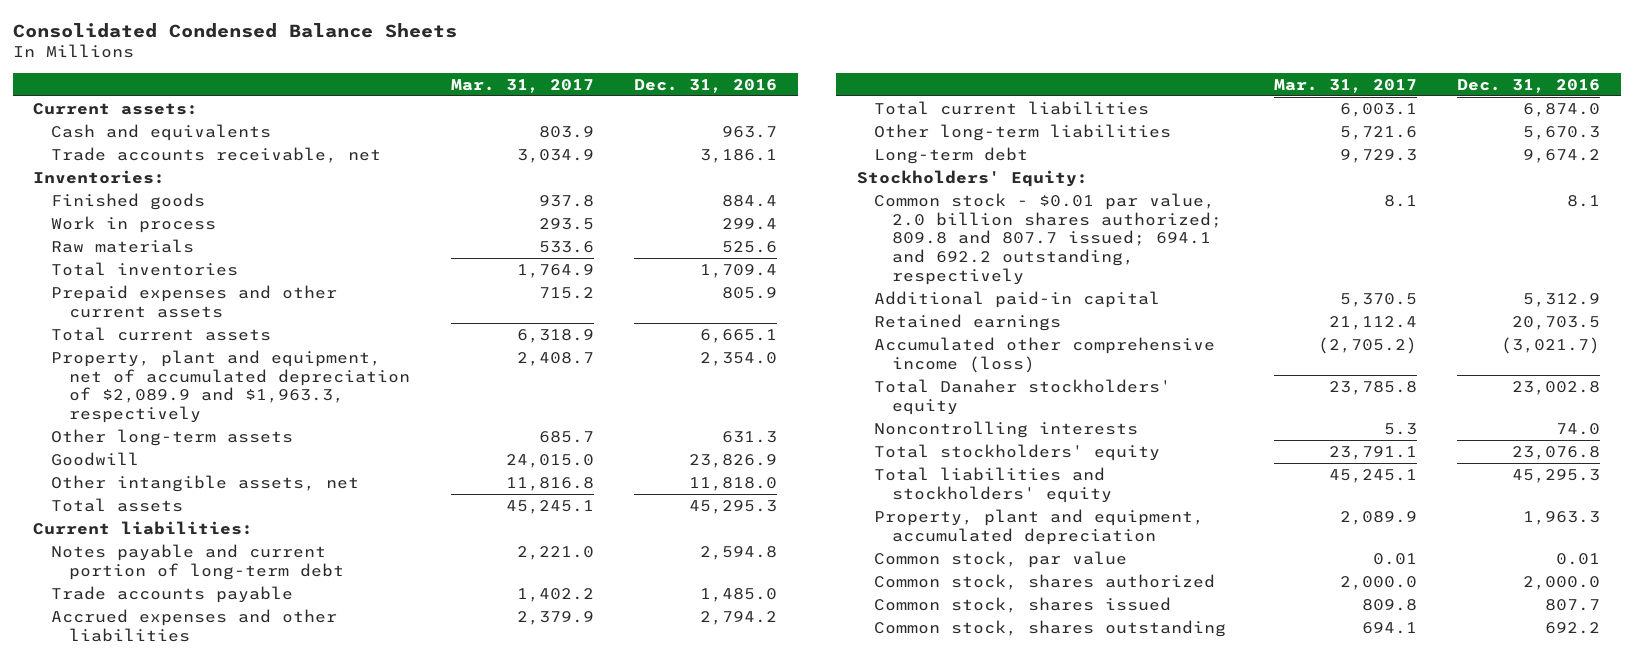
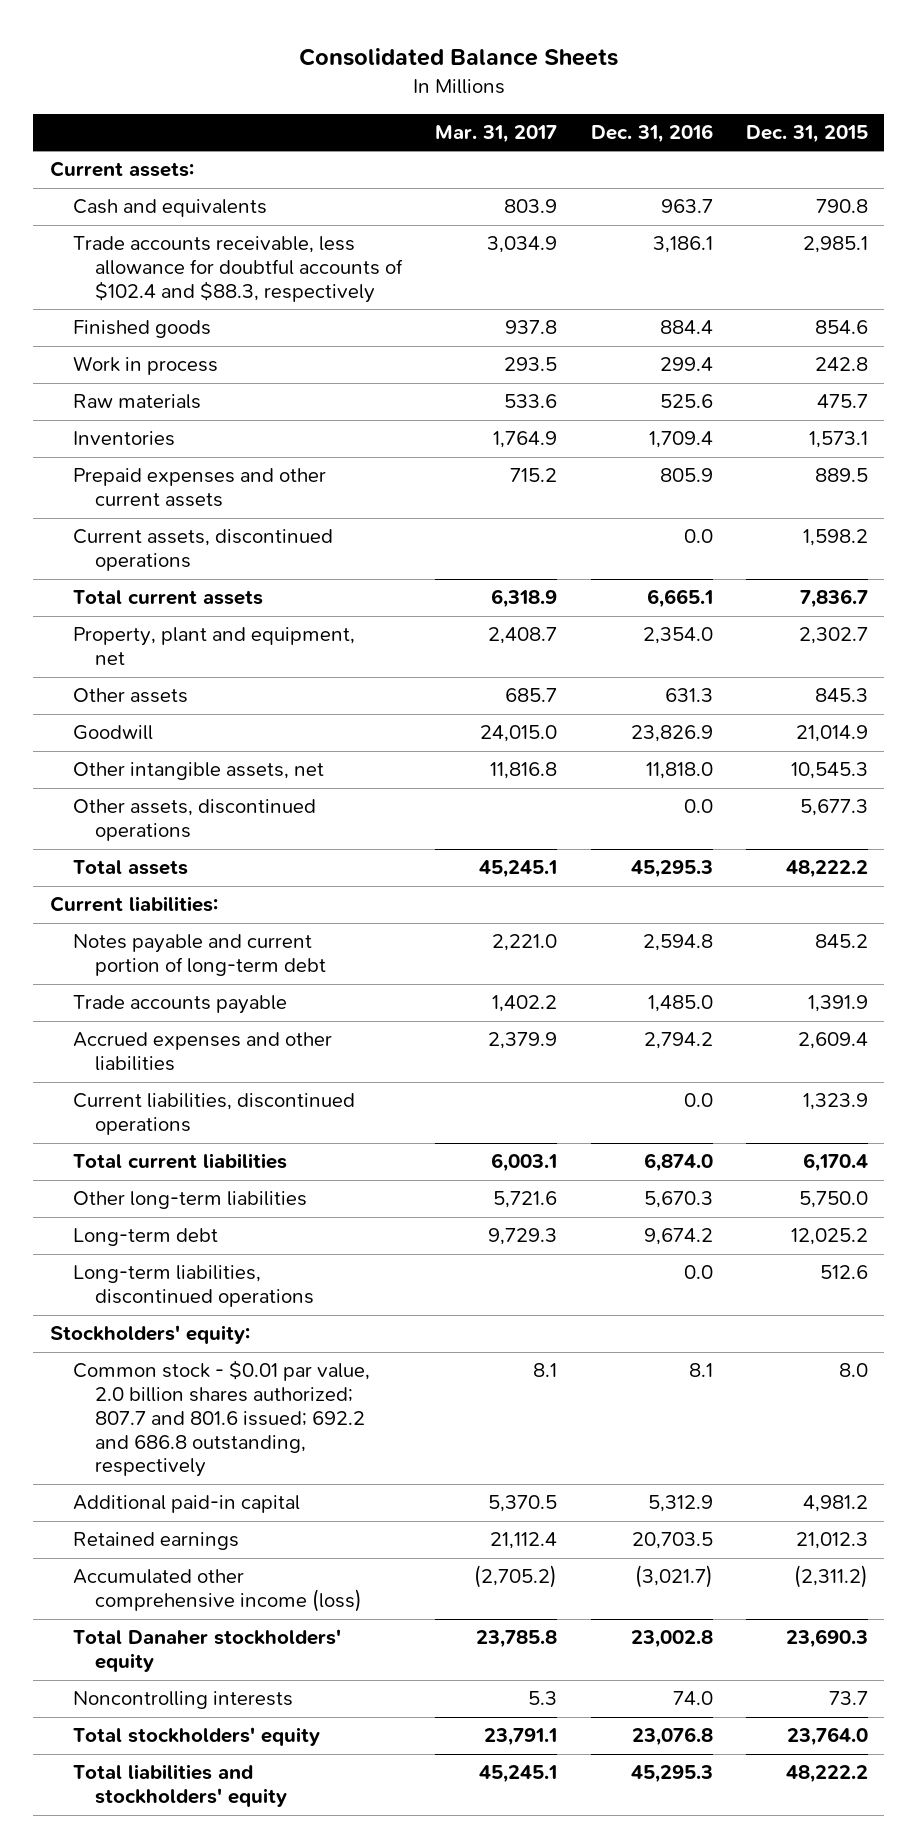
[13,22,458,38] Consolidated Condensed Balance Sheets -> [298,48,618,67] Consolidated Balance Sheets
none -> [745,124,868,143] Dec. 31, 2015
[33,170,166,185] Inventories: -> none
[51,147,382,164] Trade accounts receivable, net -> [72,236,404,303] Trade accounts receivable, less allowance for doubtful accounts of $102.4 and $88.3, respectively
[51,262,239,277] Total inventories -> [72,431,175,447] Inventories
none -> [72,529,333,572] Current assets, discontinued operations
[51,350,410,424] Property, plant and equipment, net of accumulated depreciation of $2,089.9 and $1,963.3, respectively -> [72,627,355,666] Property, plant and equipment, net
[51,429,294,447] Other long-term assets -> [72,688,188,704] Other assets
none -> [72,799,316,842] Other assets, discontinued operations
none -> [72,1093,355,1136] Current liabilities, discontinued operations
none -> [72,1265,315,1308] Long-term liabilities, discontinued operations
[856,170,1088,188] Stockholders' Equity: -> [49,1325,250,1345] Stockholders' equity:
[874,193,1222,285] Common stock - $0.01 par value, 2.0 billion shares authorized; 809.8 and 807.7 issued; 694.1 and 692.2 outstanding, respectively -> [72,1360,370,1478] Common stock - $0.01 par value, 2.0 billion shares authorized; 807.7 and 801.6 issued; 692.2 and 686.8 outstanding, respectively
[874,509,1205,545] Property, plant and equipment, accumulated depreciation -> none
[874,551,1128,569] Common stock, par value -> none
[874,574,1216,591] Common stock, shares authorized -> none
[874,597,1172,614] Common stock, shares issued -> none
[874,620,1227,638] Common stock, shares outstanding -> none

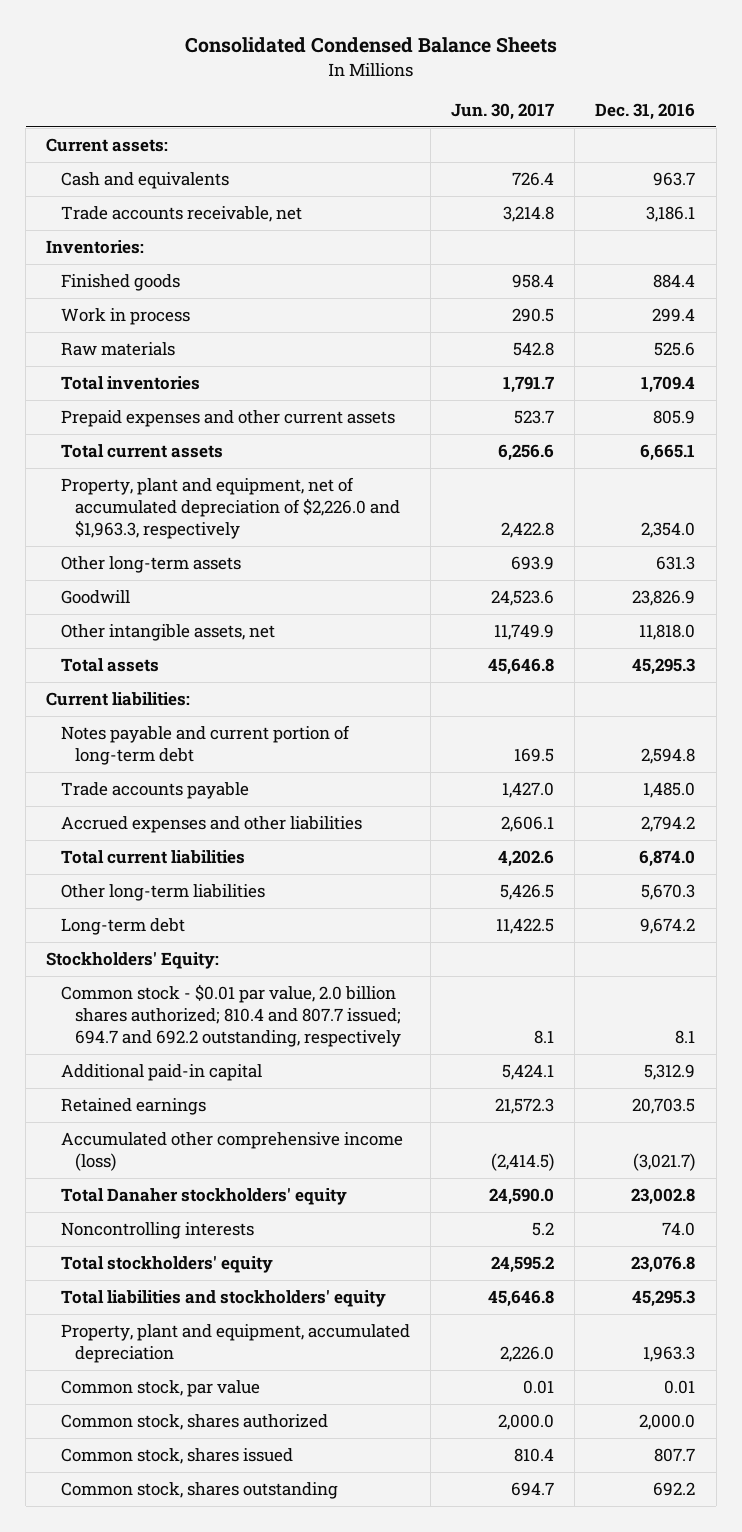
[298,48,618,67] Consolidated Balance Sheets -> [184,37,557,54] Consolidated Condensed Balance Sheets
[435,124,558,143] Mar. 31, 2017 -> none
[745,124,868,143] Dec. 31, 2015 -> none
none -> [451,102,555,120] Jun. 30, 2017
[72,236,404,303] Trade accounts receivable, less allowance for doubtful accounts of $102.4 and $88.3, respectively -> [60,206,302,223] Trade accounts receivable, net
none -> [46,240,145,255] Inventories:
[72,431,175,447] Inventories -> [60,376,200,391] Total inventories
[72,529,333,572] Current assets, discontinued operations -> none
[72,627,355,666] Property, plant and equipment, net -> [60,477,401,540] Property, plant and equipment, net of accumulated depreciation of $2,226.0 and $1,963.3, respectively
[72,688,188,704] Other assets -> [60,556,241,574] Other long-term assets
[72,799,316,842] Other assets, discontinued operations -> none
[72,1093,355,1136] Current liabilities, discontinued operations -> none
[72,1265,315,1308] Long-term liabilities, discontinued operations -> none
[49,1325,250,1345] Stockholders' equity: -> [46,952,220,970] Stockholders' Equity:
[72,1360,370,1478] Common stock - $0.01 par value, 2.0 billion shares authorized; 807.7 and 801.6 issued; 692.2 and 686.8 outstanding, respectively -> [60,984,402,1048] Common stock - $0.01 par value, 2.0 billion shares authorized; 810.4 and 807.7 issued; 694.7 and 692.2 outstanding, respectively
none -> [60,1324,410,1364] Property, plant and equipment, accumulated depreciation
none -> [60,1380,260,1398] Common stock, par value
none -> [60,1414,328,1431] Common stock, shares authorized
none -> [60,1448,293,1465] Common stock, shares issued
none -> [60,1482,338,1500] Common stock, shares outstanding

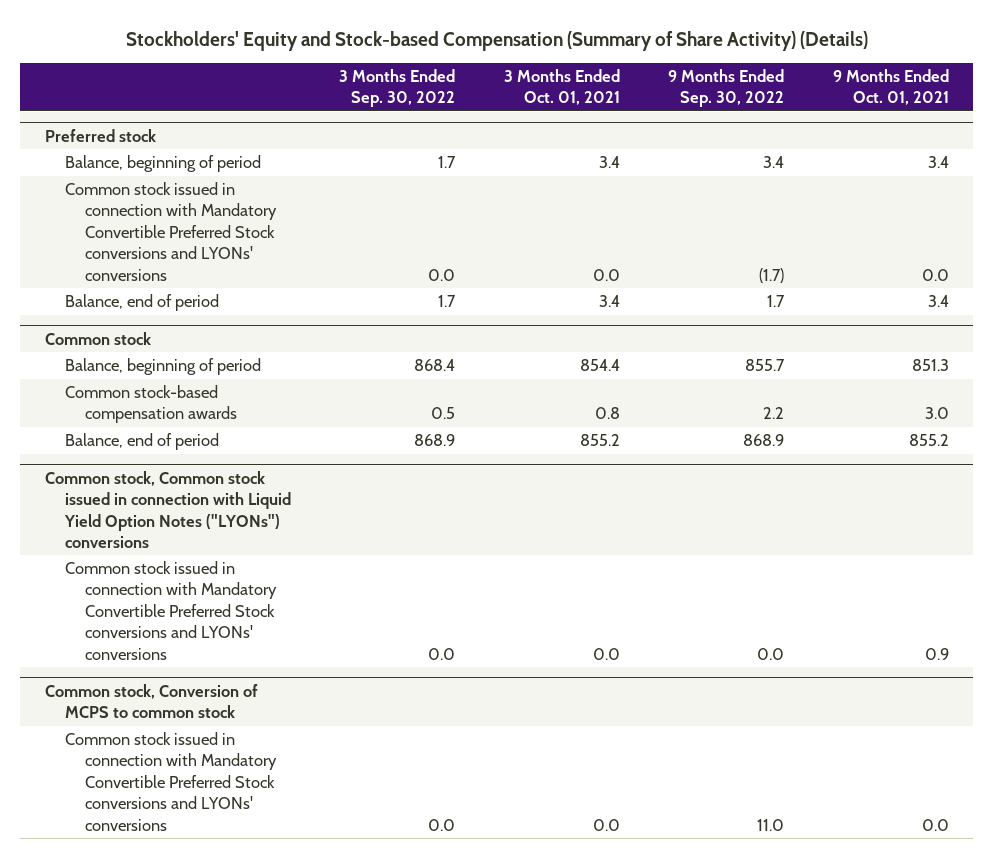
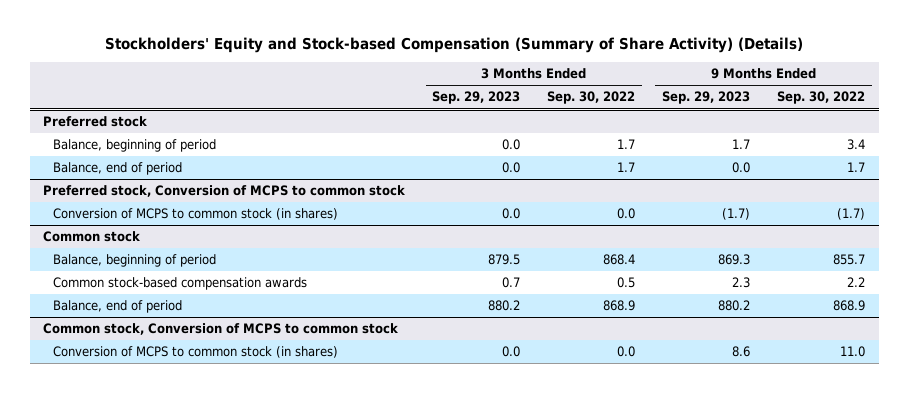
[503,69,620,106] 3 Months Ended Oct. 01, 2021 -> none
[832,69,949,106] 9 Months Ended Oct. 01, 2021 -> none
none -> [432,91,521,105] Sep. 29, 2023
none -> [662,91,751,105] Sep. 29, 2023
[64,182,277,281] Common stock issued in connection with Mandatory Convertible Preferred Stock conversions and LYONs' conversions -> none
none -> [43,185,406,198] Preferred stock, Conversion of MCPS to common stock
none -> [53,208,339,221] Conversion of MCPS to common stock (in shares)
[44,470,291,548] Common stock, Common stock issued in connection with Liquid Yield Option Notes ("LYONs") conversions -> none
[64,561,277,660] Common stock issued in connection with Mandatory Convertible Preferred Stock conversions and LYONs' conversions -> none
[64,732,277,831] Common stock issued in connection with Mandatory Convertible Preferred Stock conversions and LYONs' conversions -> [53,346,339,359] Conversion of MCPS to common stock (in shares)

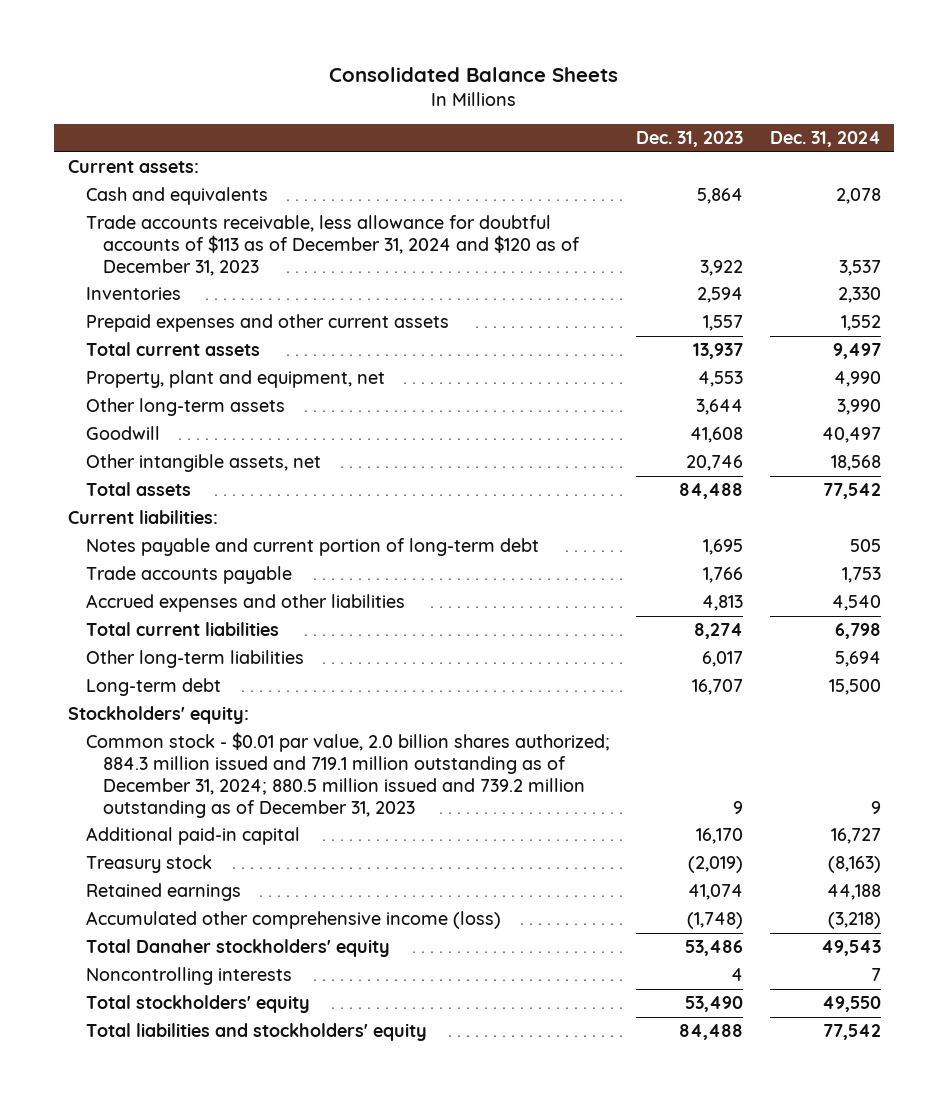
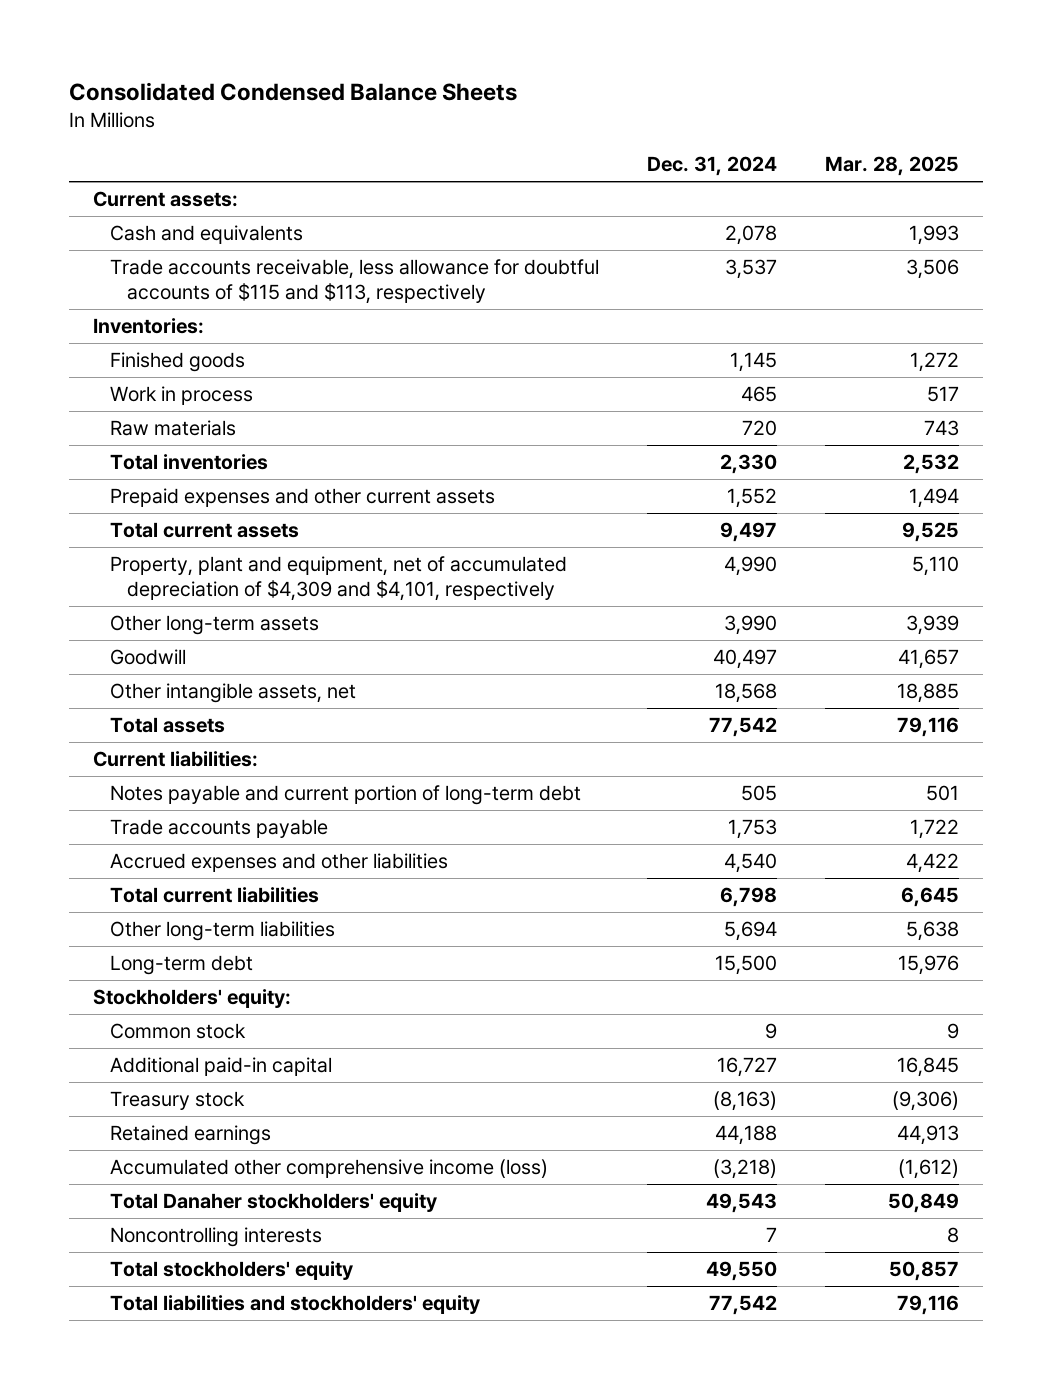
[329,67,619,83] Consolidated Balance Sheets -> [69,82,518,102] Consolidated Condensed Balance Sheets
[636,131,744,148] Dec. 31, 2023 -> none
none -> [824,156,959,177] Mar. 28, 2025
[85,215,581,276] Trade accounts receivable, less allowance for doubtful accounts of $113 as of December 31, 2024 and $120 as of December 31, 2023 -> [110,259,600,304] Trade accounts receivable, less allowance for doubtful accounts of $115 and $113, respectively
none -> [93,318,205,335] Inventories:
none -> [110,352,246,373] Finished goods
none -> [110,386,254,406] Work in process
none -> [110,420,237,437] Raw materials
[85,287,181,301] Inventories -> [110,454,269,471] Total inventories
[85,370,385,389] Property, plant and equipment, net -> [110,556,568,601] Property, plant and equipment, net of accumulated depreciation of $4,309 and $4,101, respectively
[85,732,610,818] Common stock - $0.01 par value, 2.0 billion shares authorized; 884.3 million issued and 719.1 million outstanding as of December 31, 2024; 880.5 million issued and 739.2 million outstanding as of December 31, 2023 -> [110,1023,247,1040] Common stock

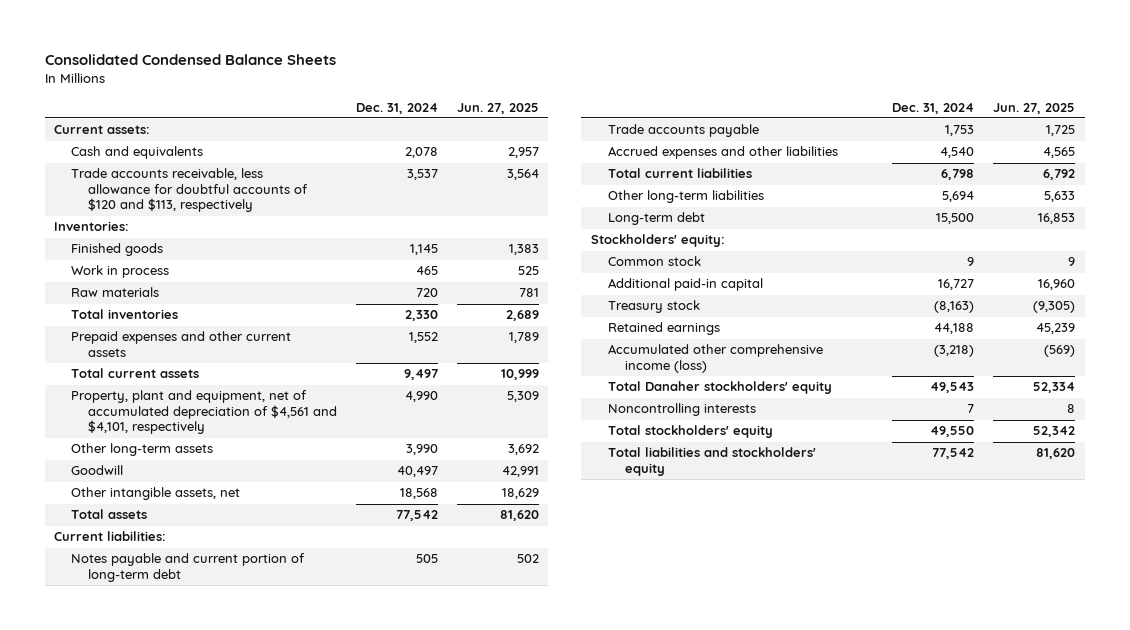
[824,156,959,177] Mar. 28, 2025 -> none
none -> [456,102,539,114] Jun. 27, 2025
[110,259,600,304] Trade accounts receivable, less allowance for doubtful accounts of $115 and $113, respectively -> [71,168,309,213] Trade accounts receivable, less allowance for doubtful accounts of $120 and $113, respectively
[110,556,568,601] Property, plant and equipment, net of accumulated depreciation of $4,309 and $4,101, respectively -> [71,390,338,435] Property, plant and equipment, net of accumulated depreciation of $4,561 and $4,101, respectively

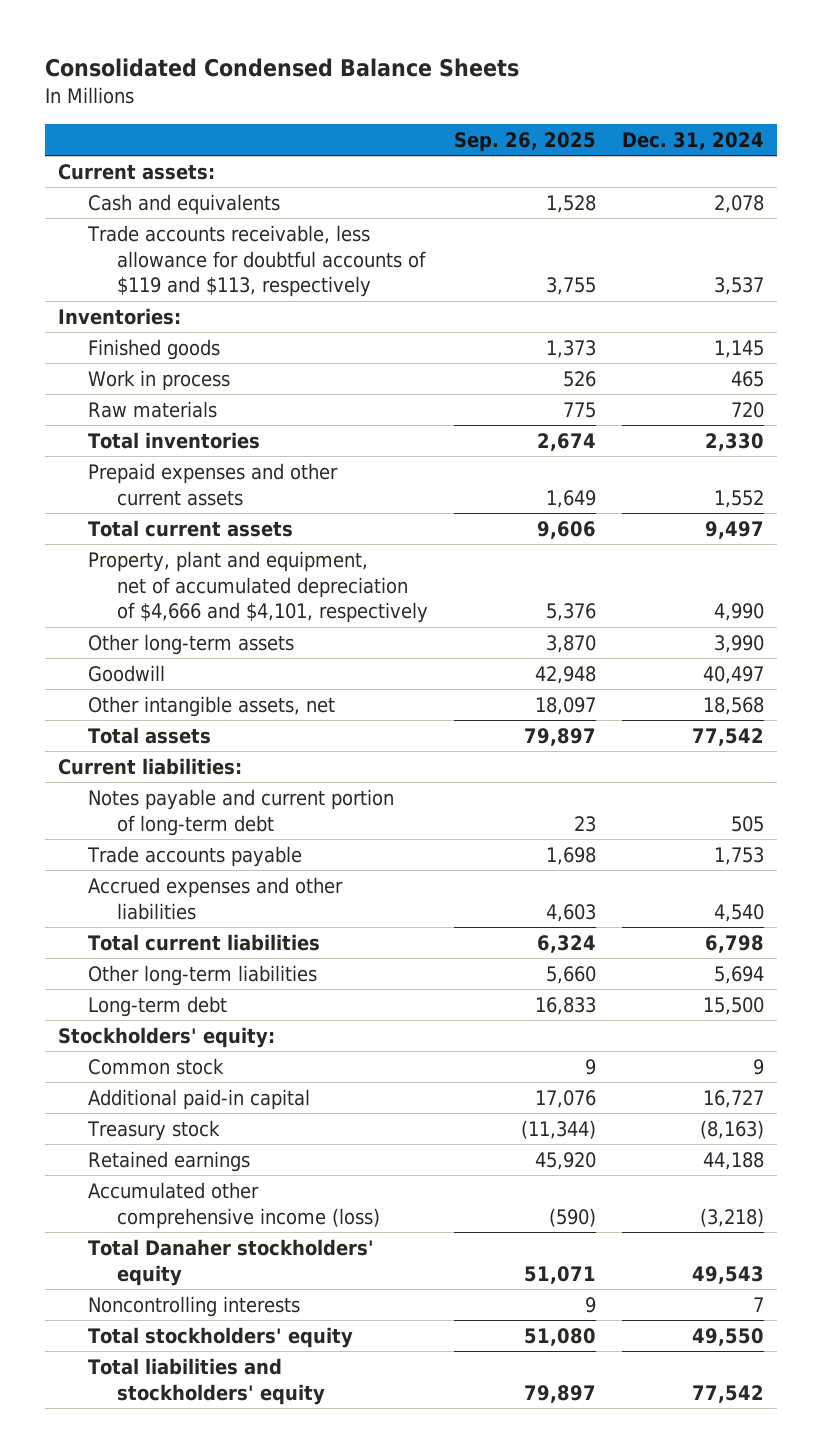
[456,102,539,114] Jun. 27, 2025 -> none
none -> [454,131,597,152] Sep. 26, 2025
[71,168,309,213] Trade accounts receivable, less allowance for doubtful accounts of $120 and $113, respectively -> [86,225,426,298] Trade accounts receivable, less allowance for doubtful accounts of $119 and $113, respectively
[71,390,338,435] Property, plant and equipment, net of accumulated depreciation of $4,561 and $4,101, respectively -> [87,551,428,624] Property, plant and equipment, net of accumulated depreciation of $4,666 and $4,101, respectively

